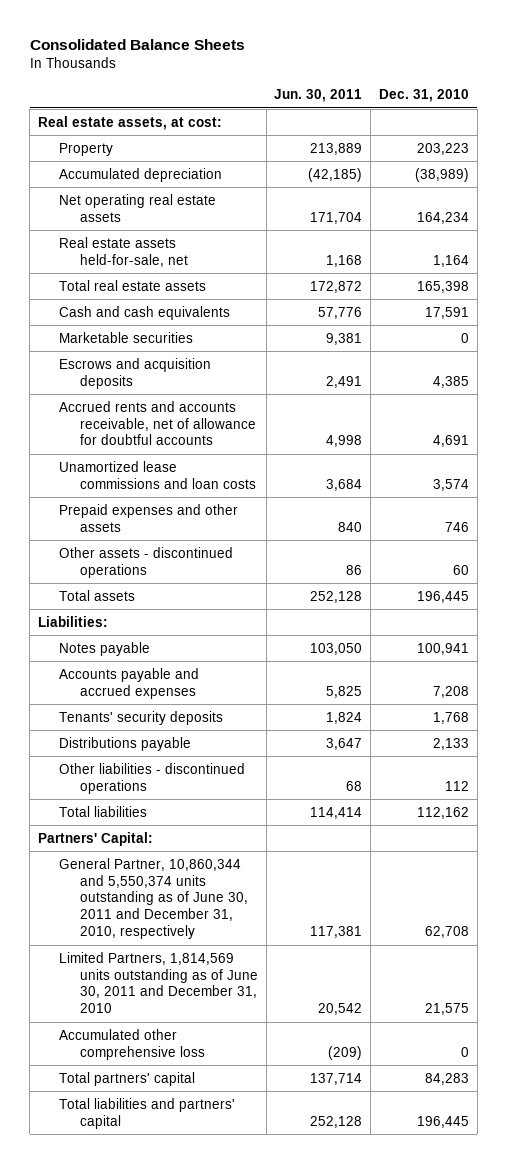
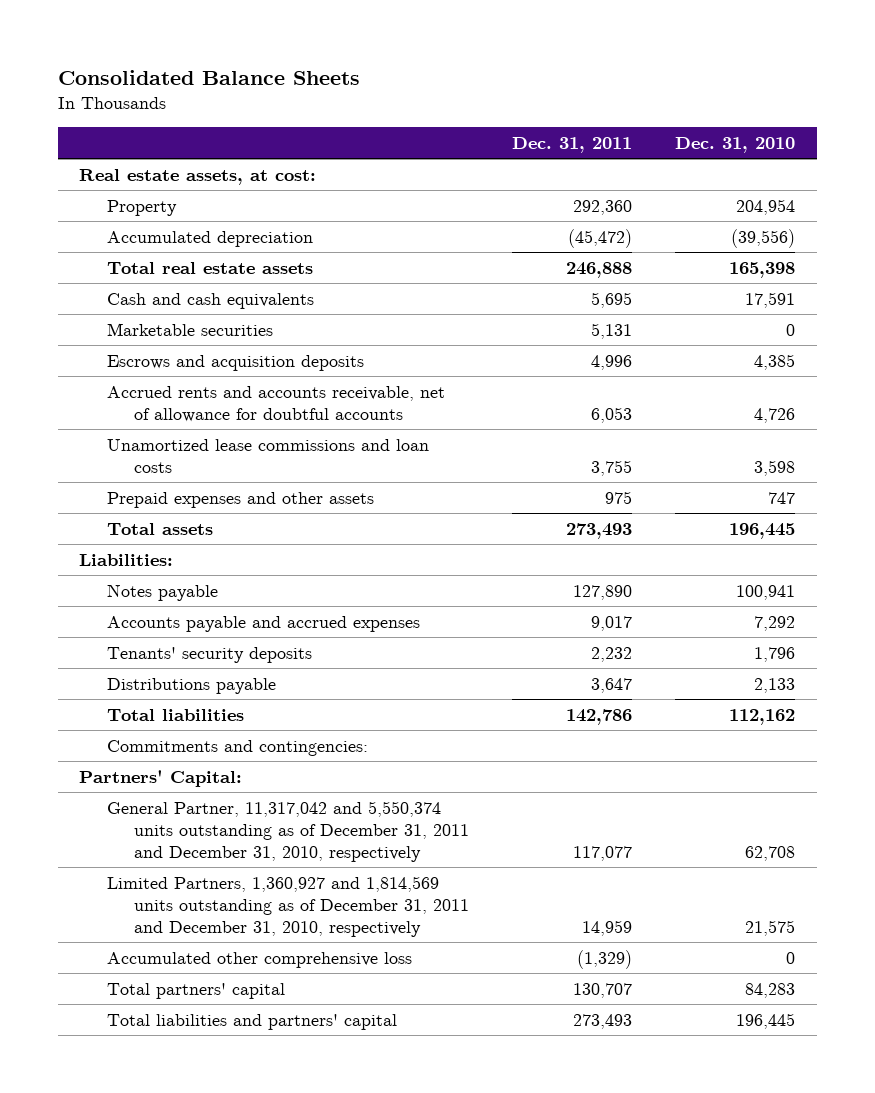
[274,89,363,103] Jun. 30, 2011 -> none
none -> [512,136,633,153] Dec. 31, 2011
[58,193,216,222] Net operating real estate assets -> none
[58,236,188,267] Real estate assets held-for-sale, net -> none
[416,142,469,155] 203,223 -> [736,198,796,215] 204,954
[414,167,469,182] (38,989) -> [731,228,796,248] (39,556)
[58,546,233,578] Other assets - discontinued operations -> none
[432,435,469,448] 4,691 -> [754,407,796,423] 4,726
[432,478,469,491] 3,574 -> [754,459,796,476] 3,598
[444,521,469,532] 746 -> [768,491,796,504] 747
[432,685,469,698] 7,208 -> [754,615,796,631] 7,292
[432,711,469,724] 1,768 -> [754,646,796,662] 1,796
[58,762,245,794] Other liabilities - discontinued operations -> none
none -> [106,739,368,756] Commitments and contingencies:
[58,857,248,940] General Partner, 10,860,344 and 5,550,374 units outstanding as of June 30, 2011 and December 31, 2010, respectively -> [106,800,470,862] General Partner, 11,317,042 and 5,550,374 units outstanding as of December 31, 2011 and December 31, 2010, respectively
[58,951,258,1014] Limited Partners, 1,814,569 units outstanding as of June 30, 2011 and December 31, 2010 -> [106,875,470,937] Limited Partners, 1,360,927 and 1,814,569 units outstanding as of December 31, 2011 and December 31, 2010, respectively

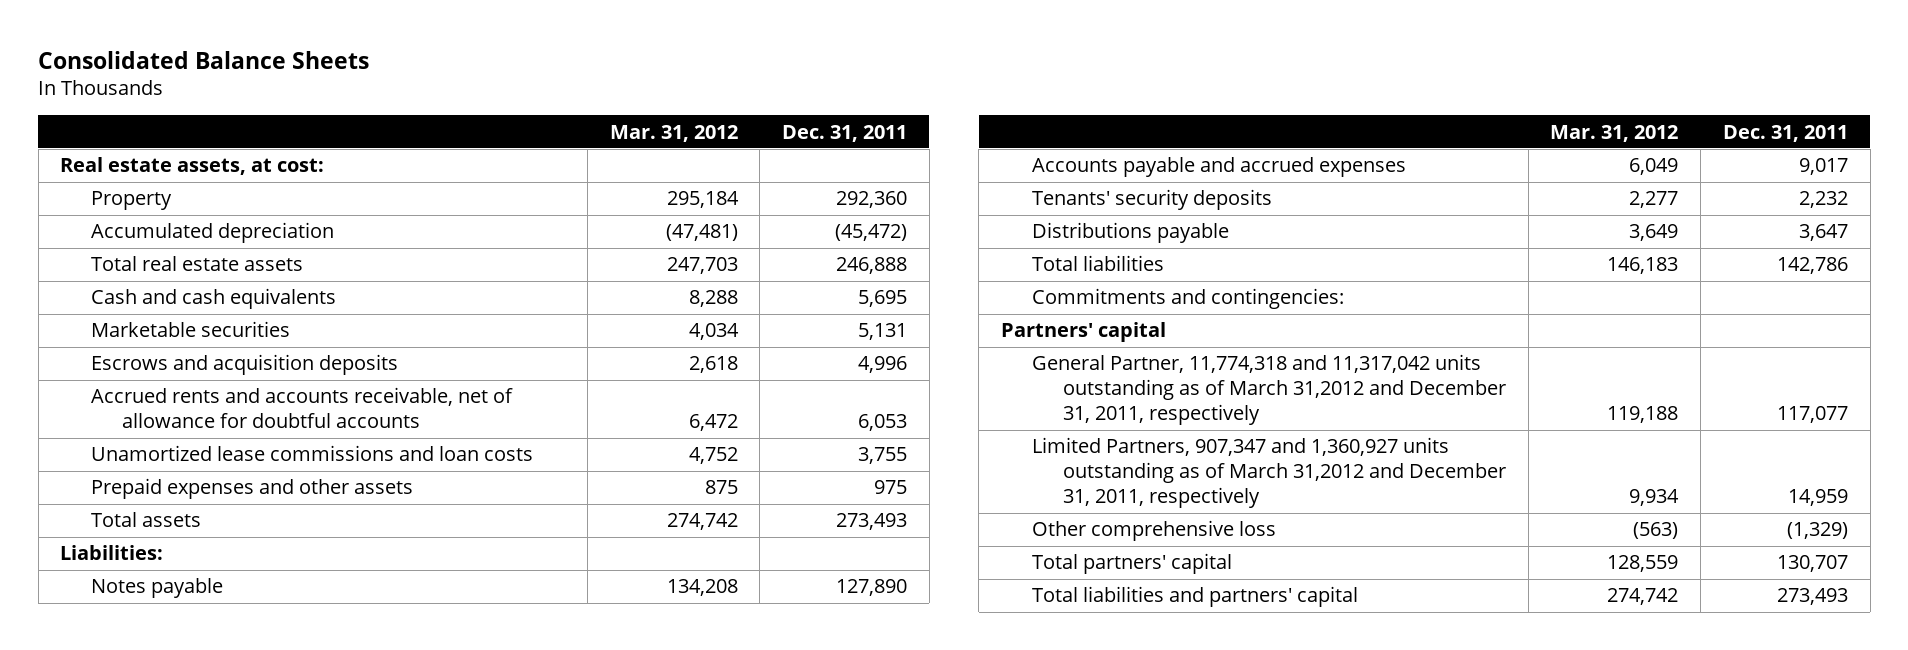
[675,136,796,153] Dec. 31, 2010 -> none
none -> [609,124,738,142] Mar. 31, 2012
[79,769,243,787] Partners' Capital: -> [1000,322,1166,343] Partners' capital
[106,800,470,862] General Partner, 11,317,042 and 5,550,374 units outstanding as of December 31, 2011 and December 31, 2010, respectively -> [1032,354,1507,426] General Partner, 11,774,318 and 11,317,042 units outstanding as of March 31,2012 and December 31, 2011, respectively
[106,875,470,937] Limited Partners, 1,360,927 and 1,814,569 units outstanding as of December 31, 2011 and December 31, 2010, respectively -> [1032,437,1507,509] Limited Partners, 907,347 and 1,360,927 units outstanding as of March 31,2012 and December 31, 2011, respectively
[106,951,412,968] Accumulated other comprehensive loss -> [1032,520,1277,542] Other comprehensive loss

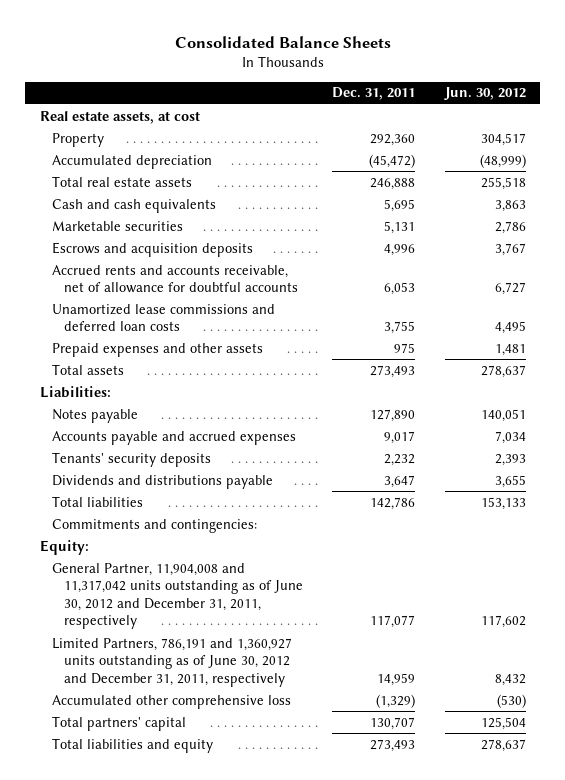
[609,124,738,142] Mar. 31, 2012 -> none
none -> [443,87,526,101] Jun. 30, 2012
[60,157,325,176] Real estate assets, at cost: -> [39,110,200,124] Real estate assets, at cost
[91,445,534,462] Unamortized lease commissions and loan costs -> [51,303,275,332] Unamortized lease commissions and deferred loan costs
[1032,222,1230,244] Distributions payable -> [51,474,273,489] Dividends and distributions payable
[1000,322,1166,343] Partners' capital -> [39,539,89,555] Equity:
[1032,354,1507,426] General Partner, 11,774,318 and 11,317,042 units outstanding as of March 31,2012 and December 31, 2011, respectively -> [51,562,304,630] General Partner, 11,904,008 and 11,317,042 units outstanding as of June 30, 2012 and December 31, 2011, respectively
[1032,437,1507,509] Limited Partners, 907,347 and 1,360,927 units outstanding as of March 31,2012 and December 31, 2011, respectively -> [51,637,292,687] Limited Partners, 786,191 and 1,360,927 units outstanding as of June 30, 2012 and December 31, 2011, respectively
[1032,520,1277,542] Other comprehensive loss -> [51,694,291,709] Accumulated other comprehensive loss
[1032,586,1359,608] Total liabilities and partners' capital -> [51,737,213,753] Total liabilities and equity

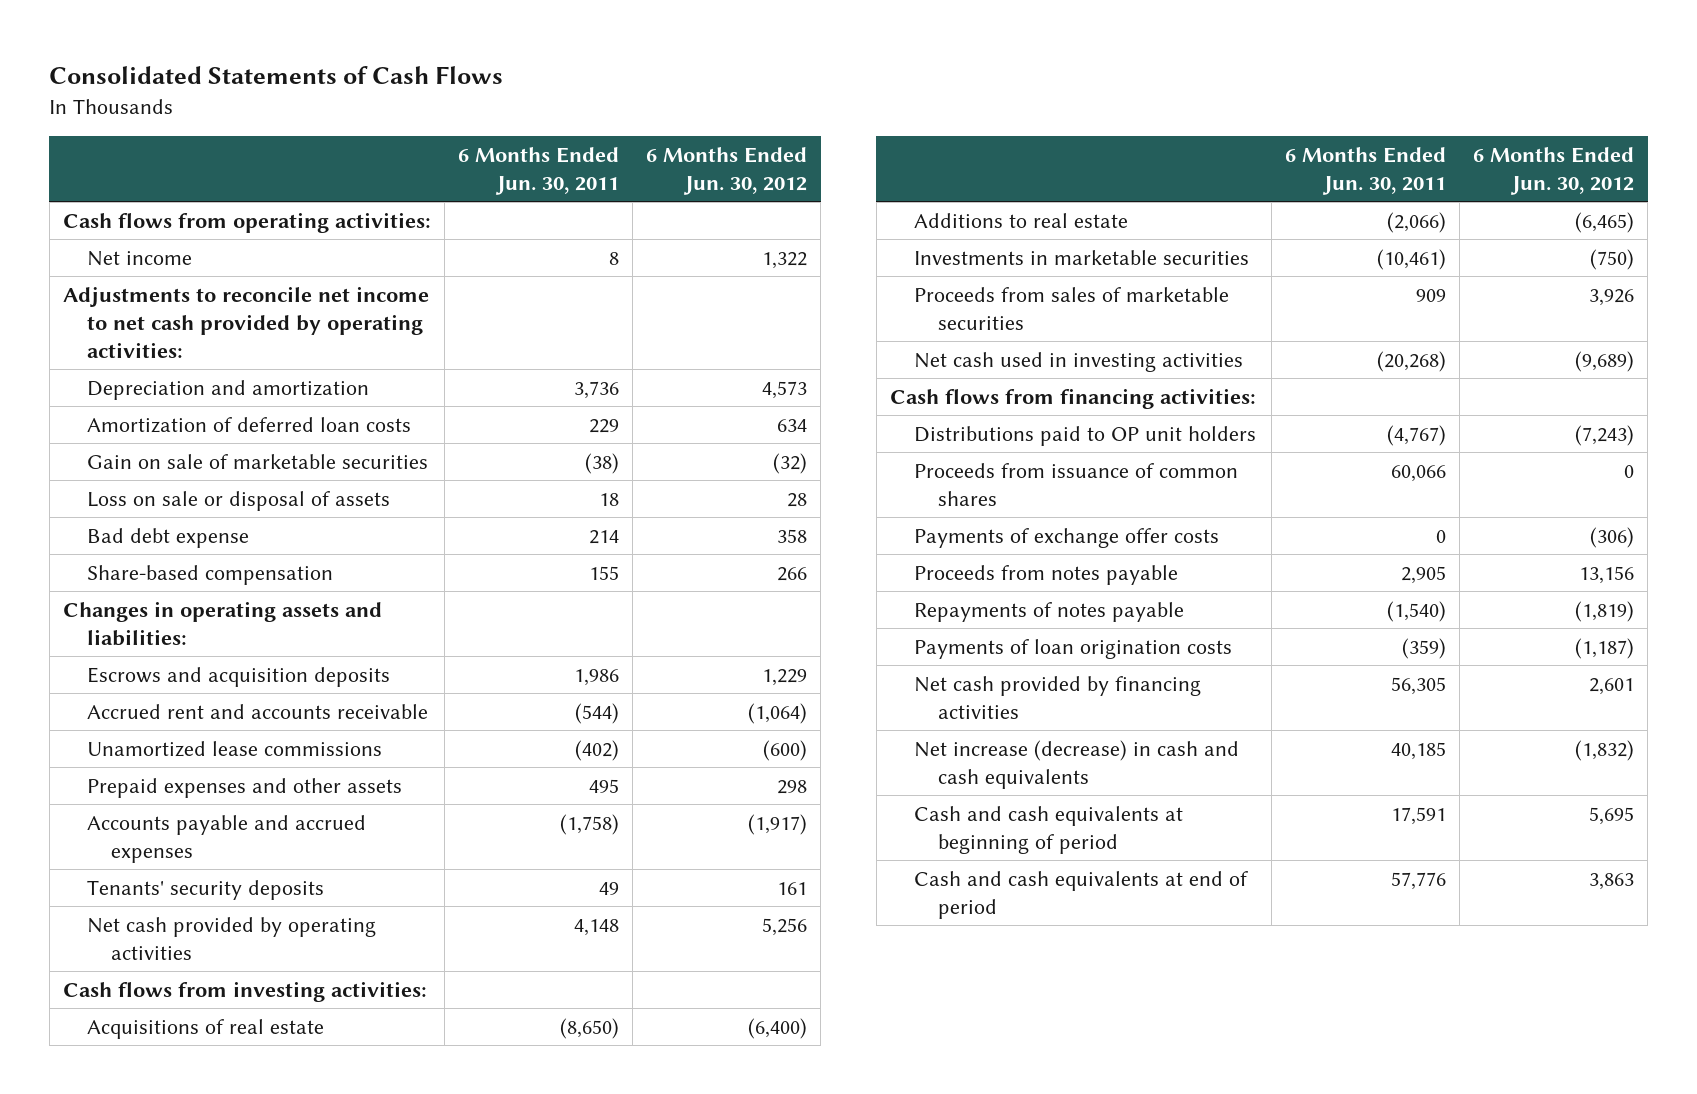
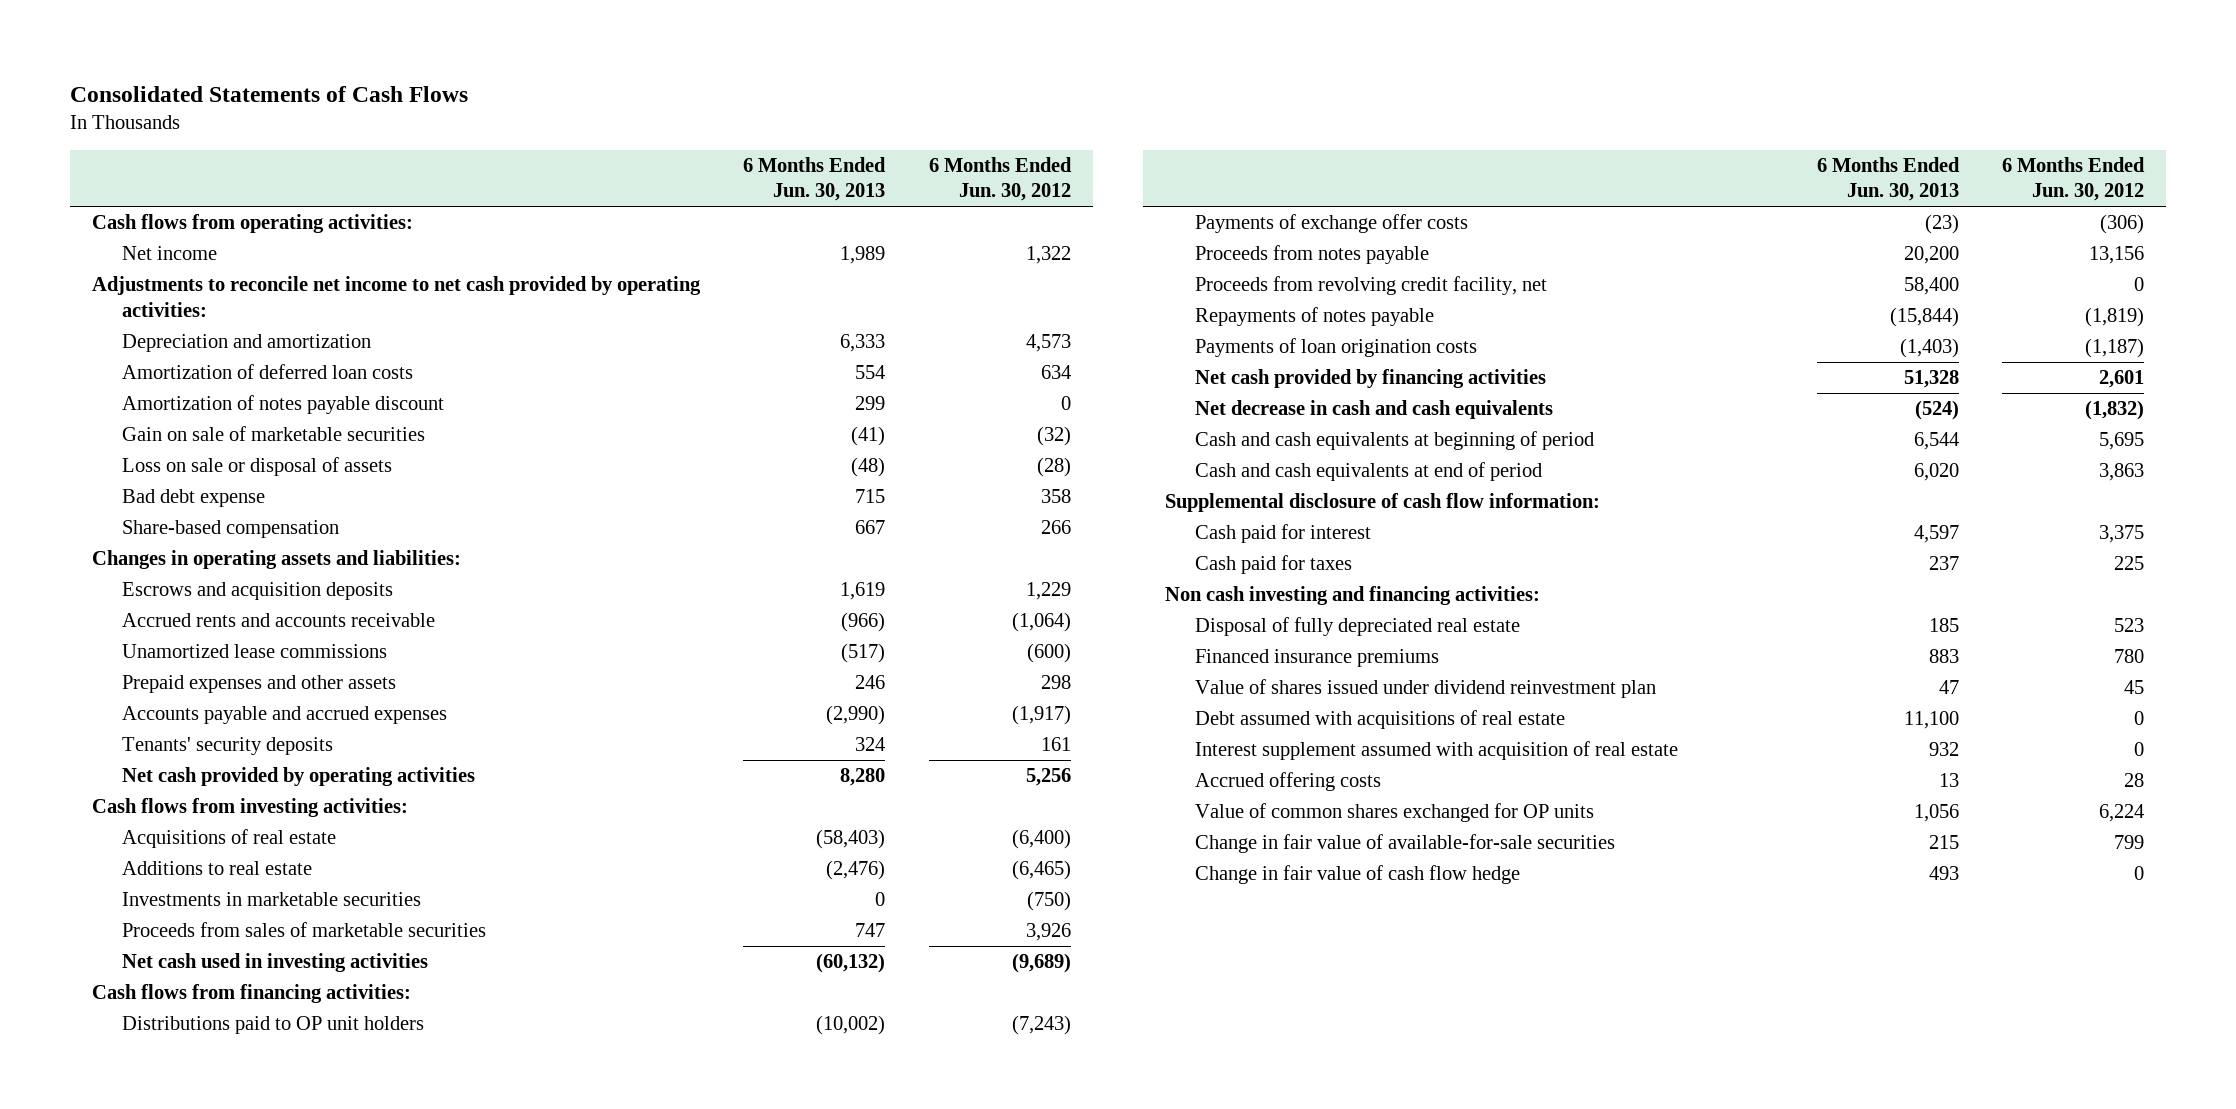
[458,146,620,195] 6 Months Ended Jun. 30, 2011 -> none
none -> [743,156,887,202] 6 Months Ended Jun. 30, 2013
none -> [121,395,444,415] Amortization of notes payable discount
[787,492,808,507] 28 -> [1036,457,1071,478] (28)
[87,703,429,719] Accrued rent and accounts receivable -> [121,613,435,628] Accrued rents and accounts receivable
[914,462,1239,506] Proceeds from issuance of common shares -> none
none -> [1194,276,1547,296] Proceeds from revolving credit facility, net
[914,739,1240,789] Net increase (decrease) in cash and cash equivalents -> [1194,400,1553,420] Net decrease in cash and cash equivalents
none -> [1165,493,1601,513] Supplemental disclosure of cash flow information:
none -> [1194,524,1371,544] Cash paid for interest
none -> [1194,555,1352,575] Cash paid for taxes
none -> [1165,586,1541,606] Non cash investing and financing activities:
none -> [1194,617,1520,637] Disposal of fully depreciated real estate
none -> [1194,649,1439,668] Financed insurance premiums
none -> [1194,679,1656,699] Value of shares issued under dividend reinvestment plan
none -> [1194,710,1565,730] Debt assumed with acquisitions of real estate
none -> [1194,741,1678,761] Interest supplement assumed with acquisition of real estate
none -> [1194,772,1381,792] Accrued offering costs
none -> [1194,803,1594,823] Value of common shares exchanged for OP units
none -> [1194,834,1615,854] Change in fair value of available-for-sale securities
none -> [1194,865,1520,885] Change in fair value of cash flow hedge

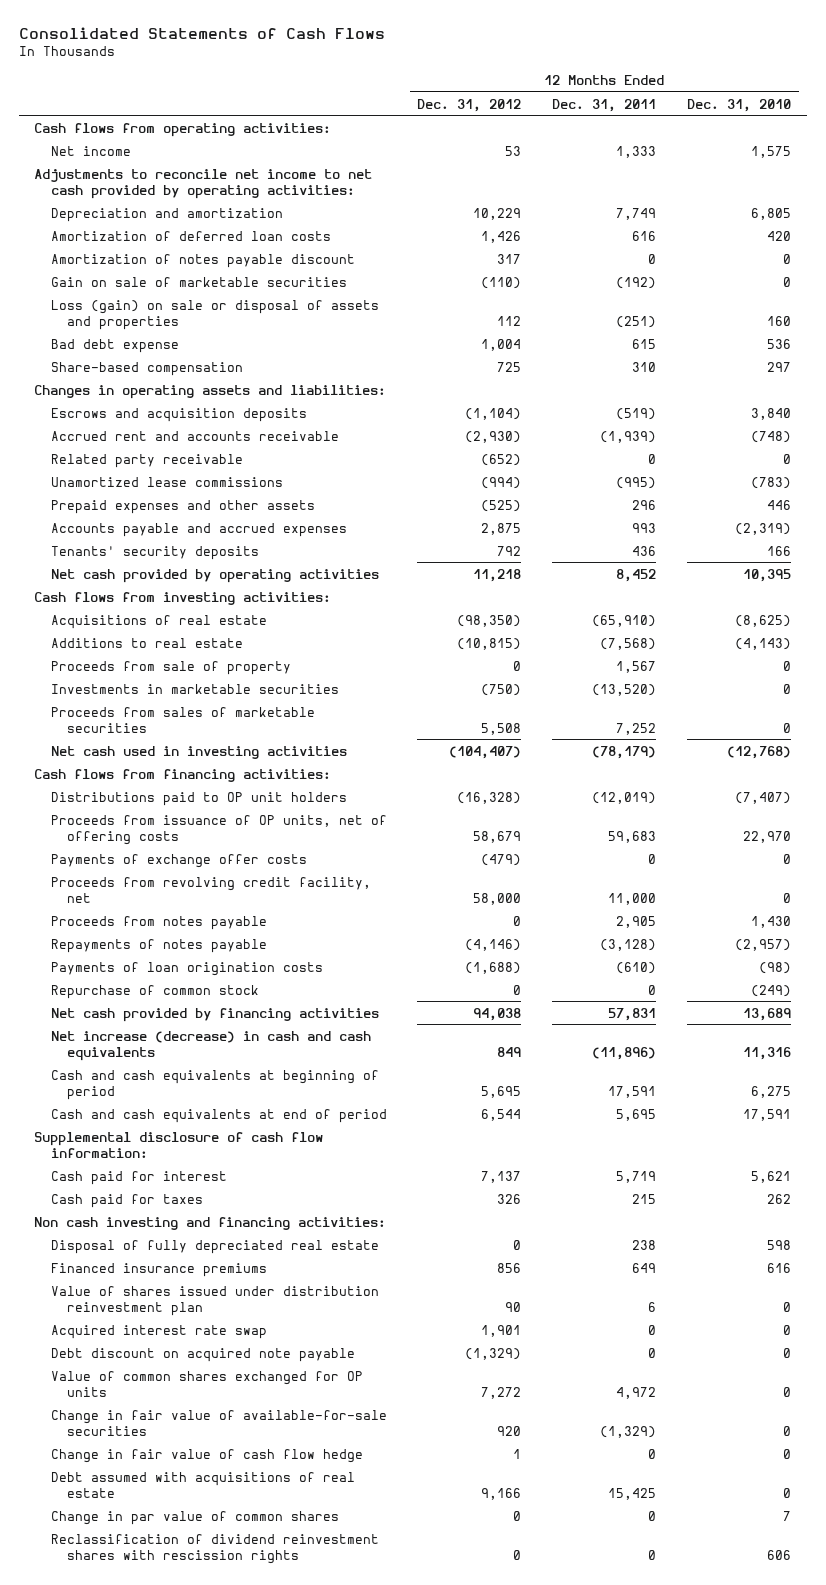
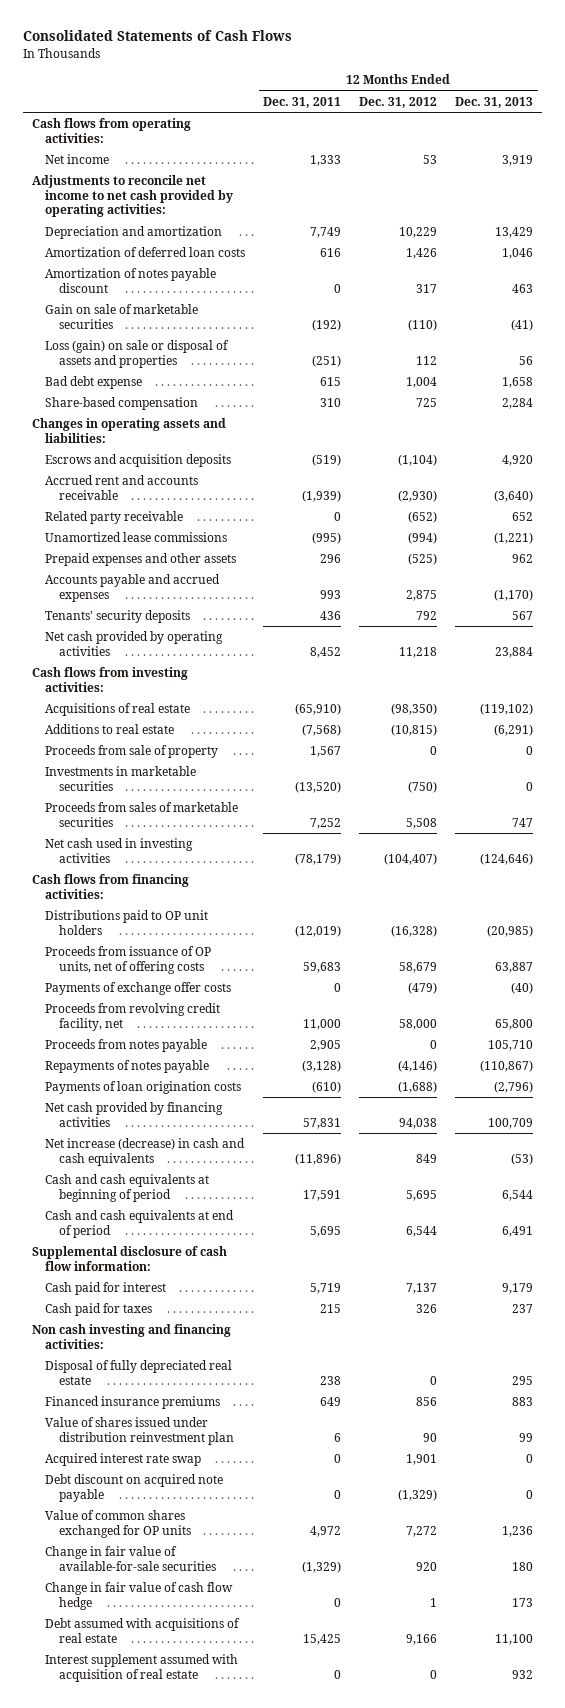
[687,98,792,112] Dec. 31, 2010 -> none
none -> [455,96,534,108] Dec. 31, 2013
[50,984,259,999] Repurchase of common stock -> none
[50,1510,339,1525] Change in par value of common shares -> none
[50,1533,379,1564] Reclassification of dividend reinvestment shares with rescission rights -> none
none -> [45,1653,239,1682] Interest supplement assumed with acquisition of real estate

